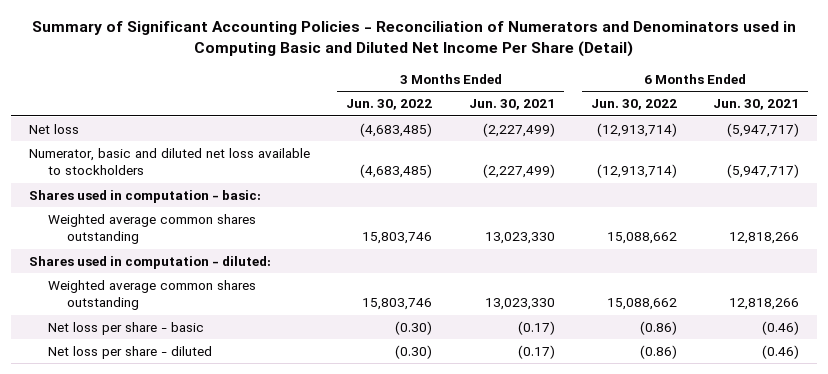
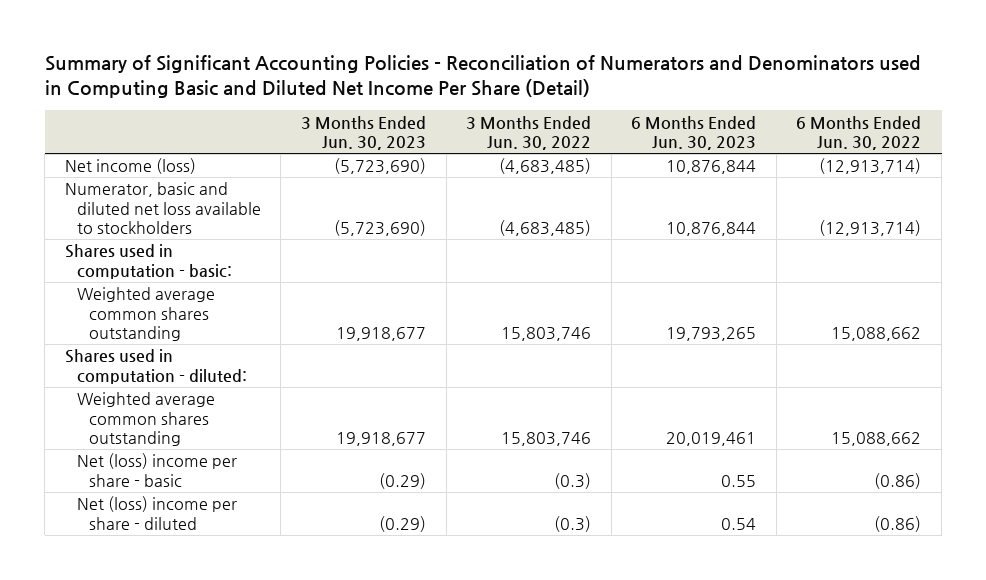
[468,99,555,111] Jun. 30, 2021 -> none
[713,99,800,111] Jun. 30, 2021 -> none
none -> [300,115,426,151] 3 Months Ended Jun. 30, 2023
none -> [631,115,757,151] 6 Months Ended Jun. 30, 2023
[29,123,80,134] Net loss -> [64,158,196,175] Net income (loss)
[48,321,205,335] Net loss per share - basic -> [76,453,237,487] Net (loss) income per share - basic
[395,320,433,335] (0.30) -> [554,472,592,489] (0.3)
[48,345,213,359] Net loss per share - diluted -> [76,496,237,530] Net (loss) income per share - diluted
[395,344,433,359] (0.30) -> [554,515,592,532] (0.3)

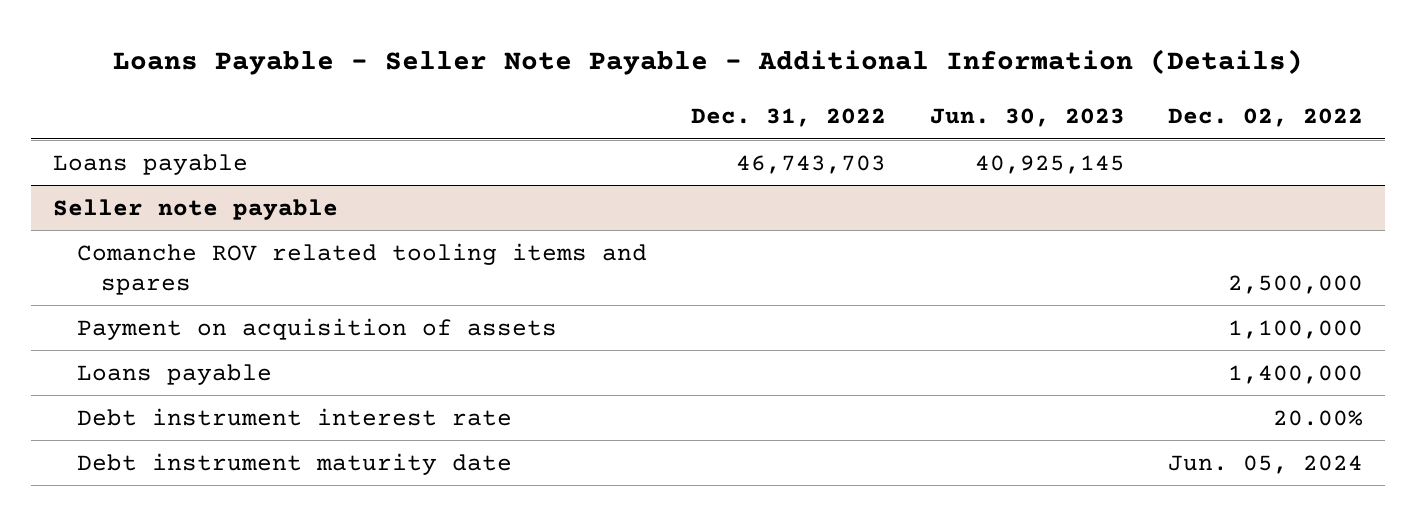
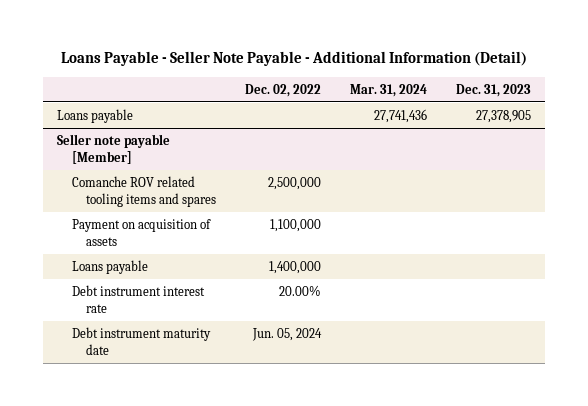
[113,49,1304,76] Loans Payable - Seller Note Payable - Additional Information (Details) -> [60,51,527,67] Loans Payable - Seller Note Payable - Additional Information (Detail)
[690,108,886,128] Dec. 31, 2022 -> none
[929,108,1125,128] Jun. 30, 2023 -> none
none -> [349,83,427,97] Mar. 31, 2024
none -> [455,83,531,97] Dec. 31, 2023
[53,198,339,220] Seller note payable -> [57,134,171,164] Seller note payable [Member]

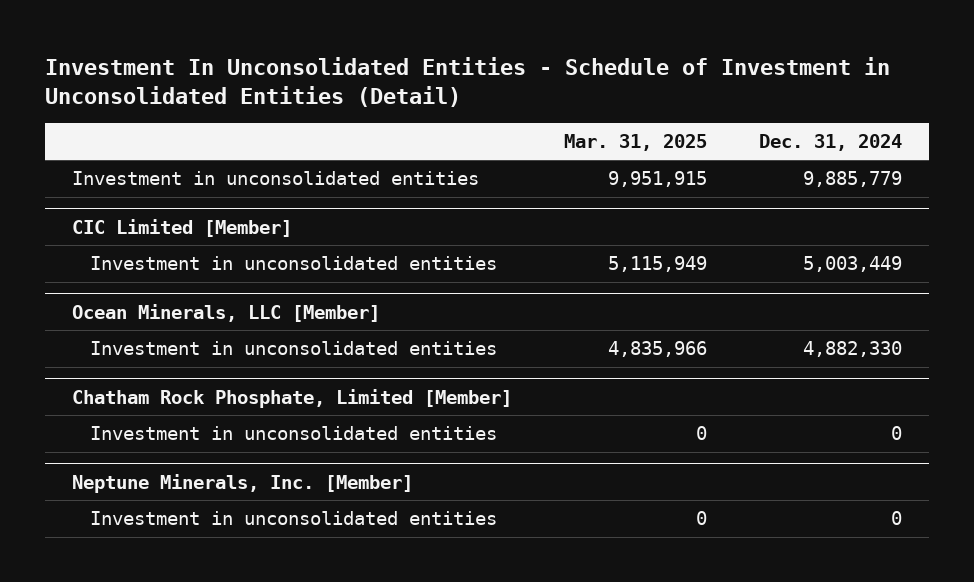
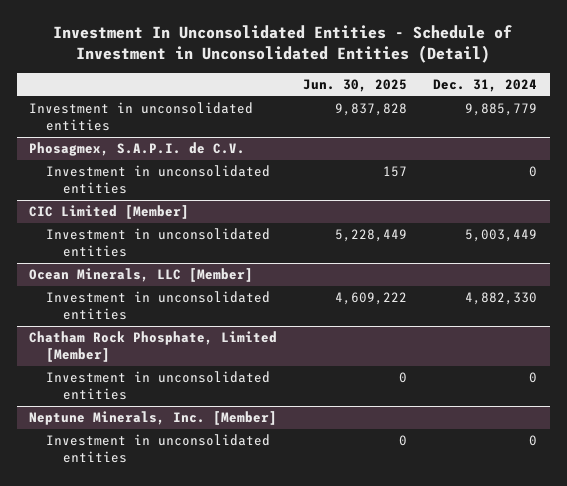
[564,133,708,151] Mar. 31, 2025 -> none
none -> [303,79,408,93] Jun. 30, 2025
none -> [29,142,246,157] Phosagmex, S.A.P.I. de C.V.
none -> [46,165,271,195] Investment in unconsolidated entities

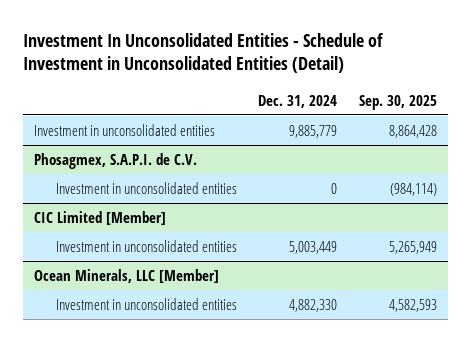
[303,79,408,93] Jun. 30, 2025 -> none
none -> [358,94,437,110] Sep. 30, 2025
[29,331,278,363] Chatham Rock Phosphate, Limited [Member] -> none
[46,371,271,401] Investment in unconsolidated entities -> none
[29,411,278,426] Neptune Minerals, Inc. [Member] -> none
[46,434,271,464] Investment in unconsolidated entities -> none

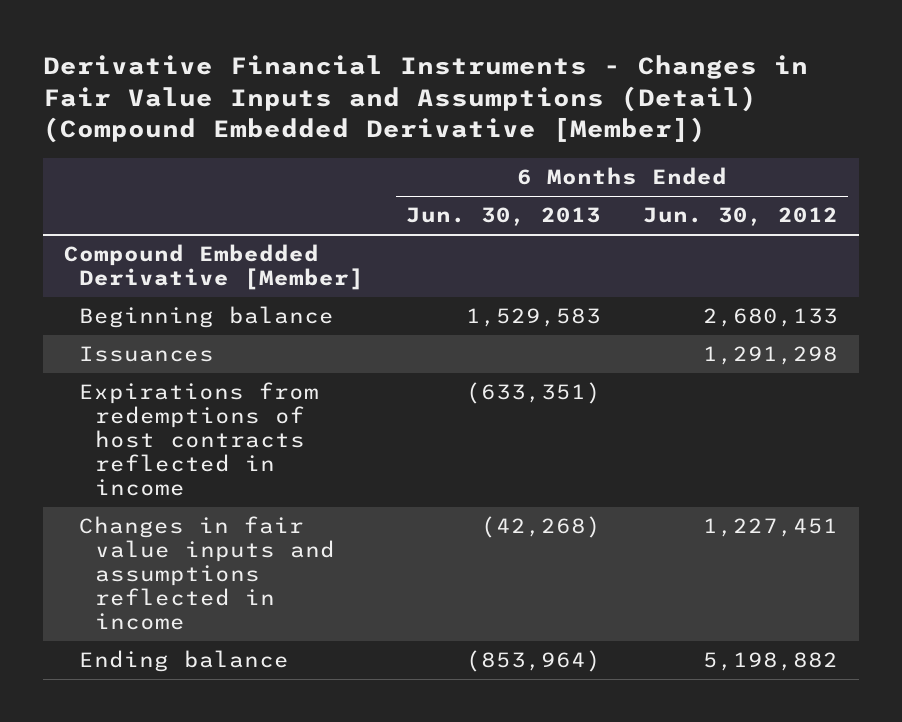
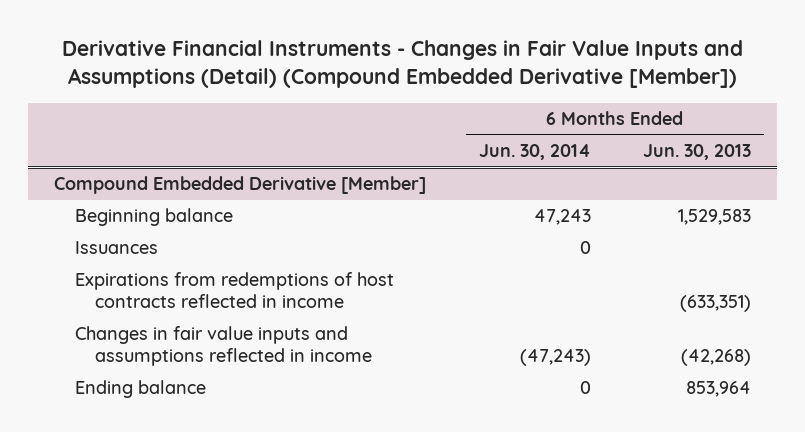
[642,207,838,227] Jun. 30, 2012 -> none
none -> [478,144,591,161] Jun. 30, 2014
[466,650,602,673] (853,964) -> [685,381,751,398] 853,964

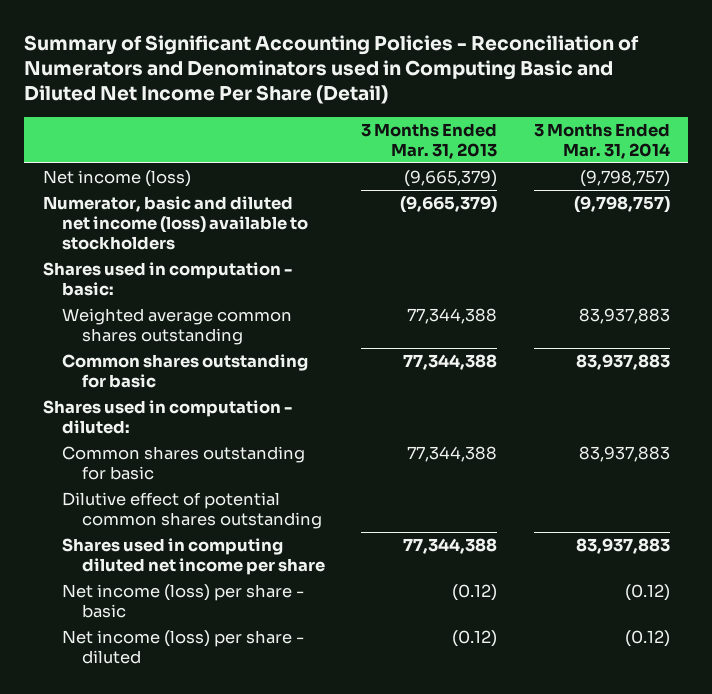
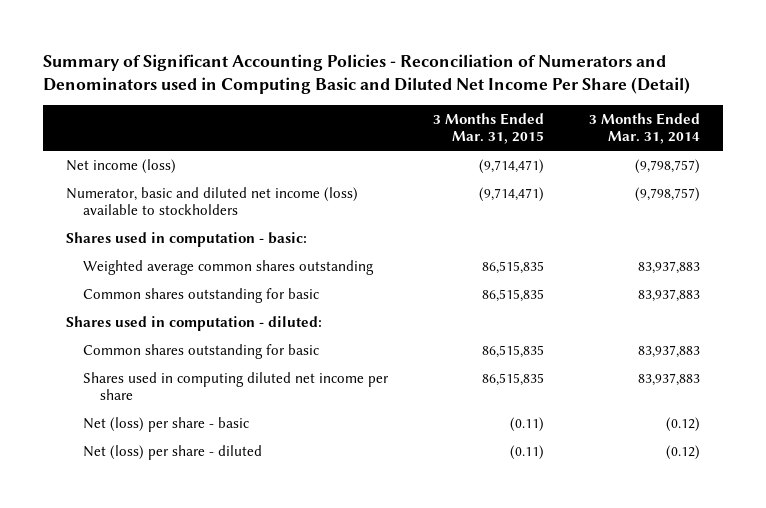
[361,122,498,159] 3 Months Ended Mar. 31, 2013 -> none
none -> [432,112,544,145] 3 Months Ended Mar. 31, 2015
[62,491,322,529] Dilutive effect of potential common shares outstanding -> none
[62,583,305,618] Net income (loss) per share - basic -> [82,416,249,432] Net (loss) per share - basic
[62,629,305,664] Net income (loss) per share - diluted -> [82,444,262,460] Net (loss) per share - diluted

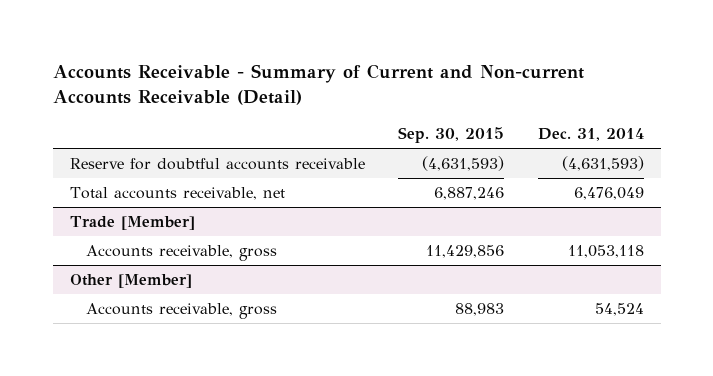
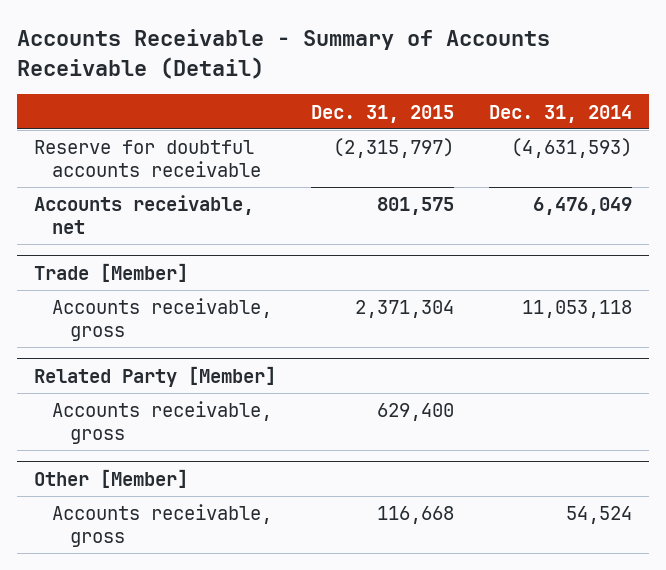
[52,63,584,105] Accounts Receivable - Summary of Current and Non-current Accounts Receivable (Detail) -> [17,29,551,79] Accounts Receivable - Summary of Accounts Receivable (Detail)
[398,127,505,144] Sep. 30, 2015 -> none
none -> [310,104,454,123] Dec. 31, 2015
[69,187,285,201] Total accounts receivable, net -> [34,195,255,235] Accounts receivable, net
none -> [34,365,277,387] Related Party [Member]
none -> [52,401,273,445] Accounts receivable, gross

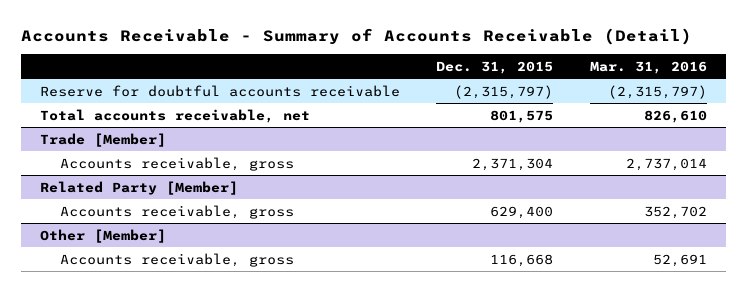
[488,104,632,123] Dec. 31, 2014 -> none
none -> [590,60,708,74] Mar. 31, 2016
[34,195,255,235] Accounts receivable, net -> [39,108,310,123] Total accounts receivable, net

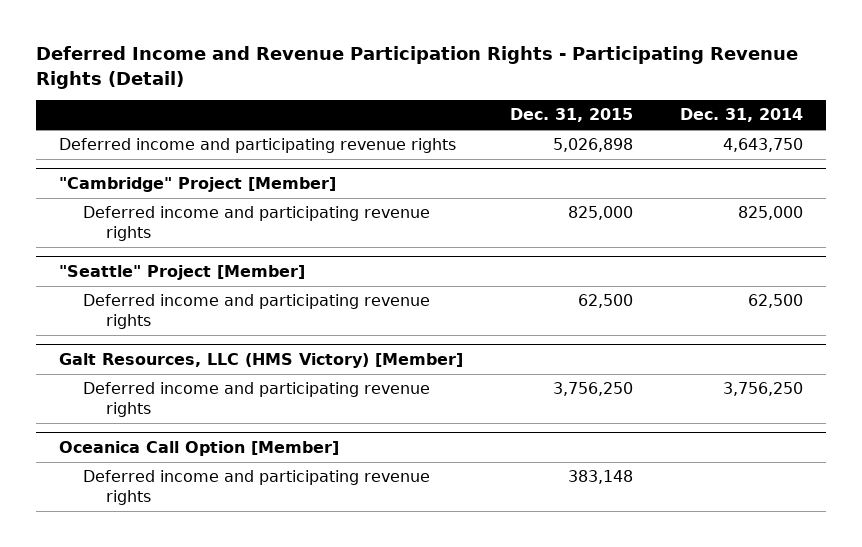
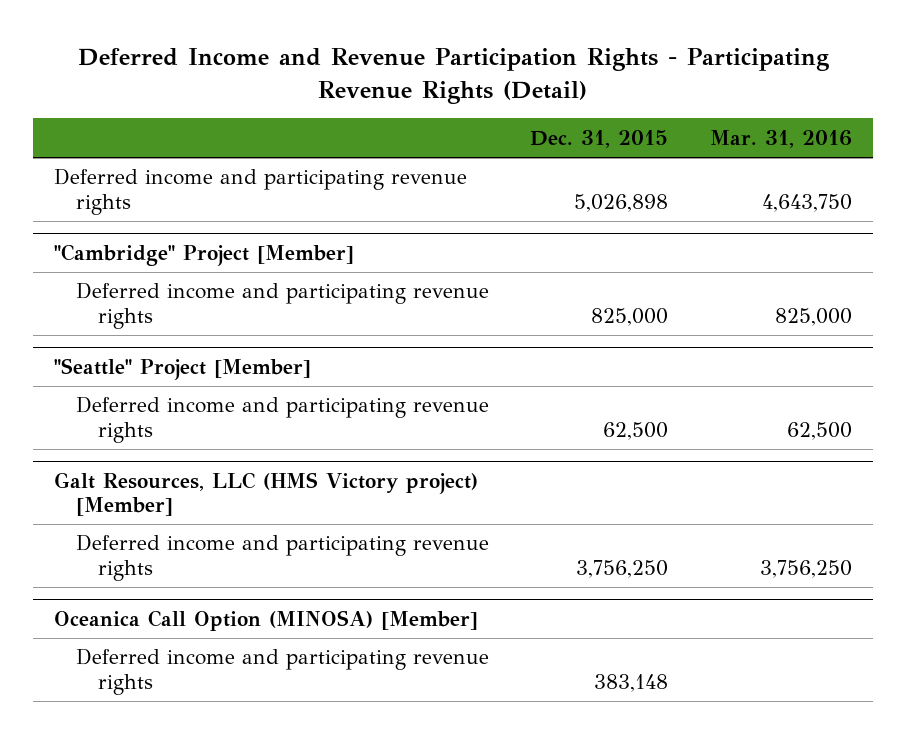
[680,108,804,123] Dec. 31, 2014 -> none
none -> [709,129,852,148] Mar. 31, 2016
[59,353,464,369] Galt Resources, LLC (HMS Victory) [Member] -> [53,471,478,517] Galt Resources, LLC (HMS Victory project) [Member]
[59,441,340,457] Oceanica Call Option [Member] -> [53,609,478,631] Oceanica Call Option (MINOSA) [Member]

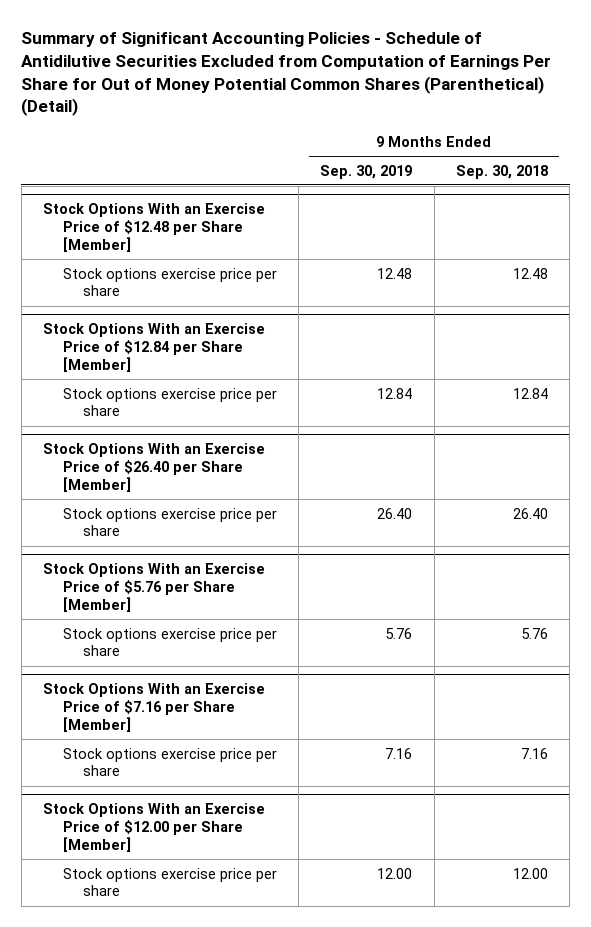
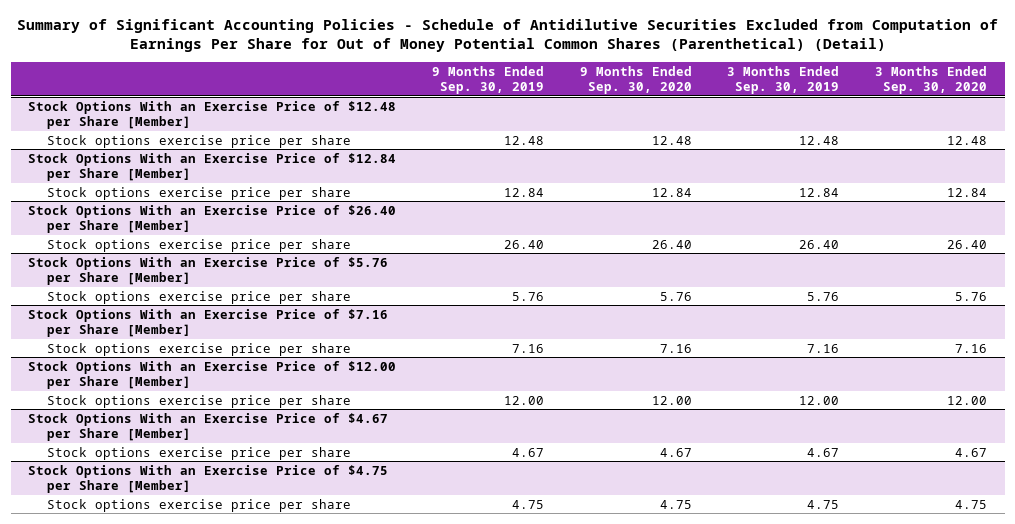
[455,164,548,179] Sep. 30, 2018 -> none
none -> [579,65,692,94] 9 Months Ended Sep. 30, 2020
none -> [727,65,840,94] 3 Months Ended Sep. 30, 2019
none -> [874,65,987,94] 3 Months Ended Sep. 30, 2020
none -> [28,412,389,442] Stock Options With an Exercise Price of $4.67 per Share [Member]
none -> [47,446,352,460] Stock options exercise price per share
none -> [28,464,389,494] Stock Options With an Exercise Price of $4.75 per Share [Member]
none -> [47,498,352,512] Stock options exercise price per share

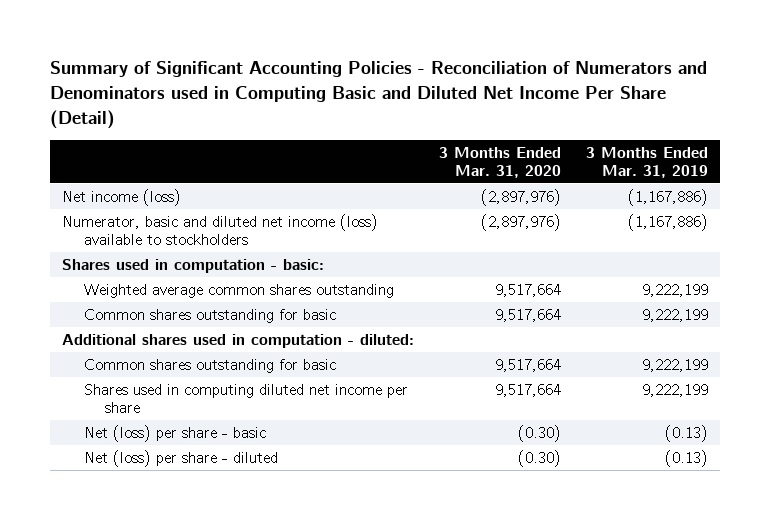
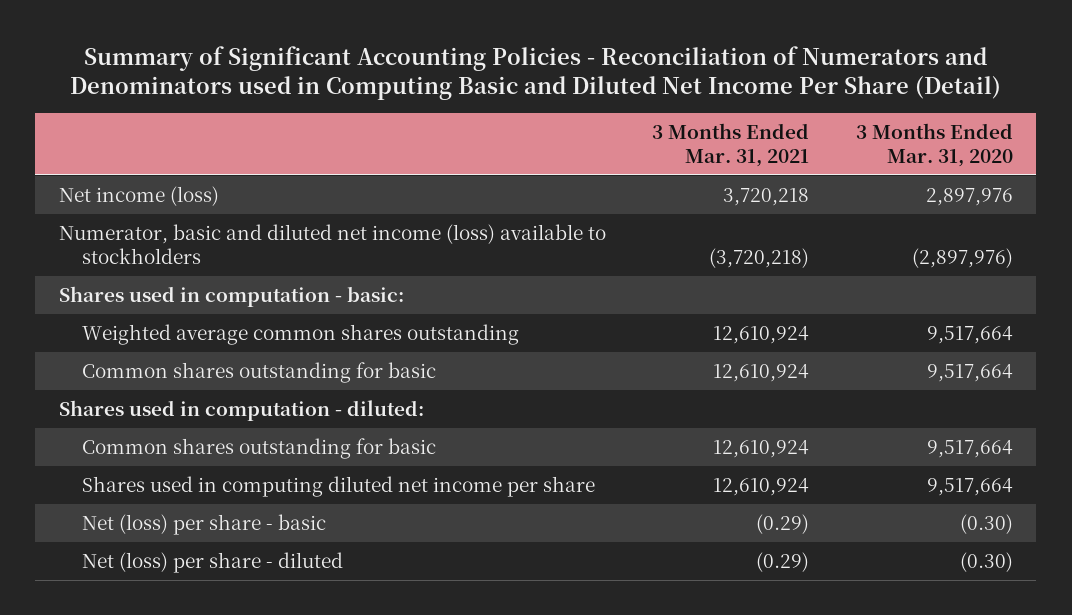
[585,146,708,178] 3 Months Ended Mar. 31, 2019 -> none
none -> [652,123,810,167] 3 Months Ended Mar. 31, 2021
[481,188,562,206] (2,897,976) -> [926,187,1014,206] 2,897,976
[62,333,415,348] Additional shares used in computation - diluted: -> [58,399,424,421] Shares used in computation - diluted:

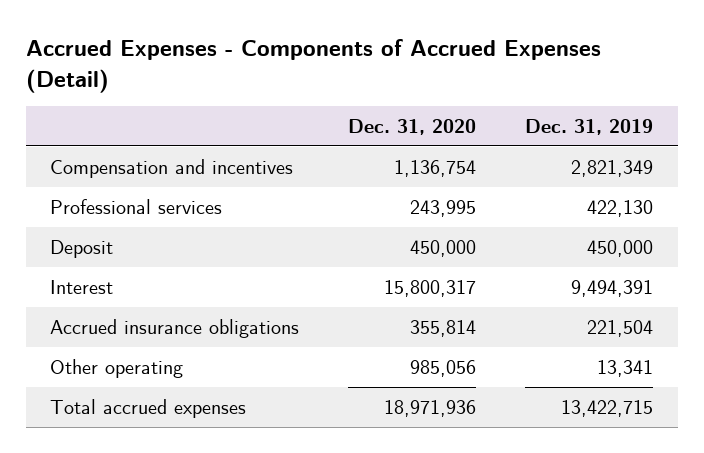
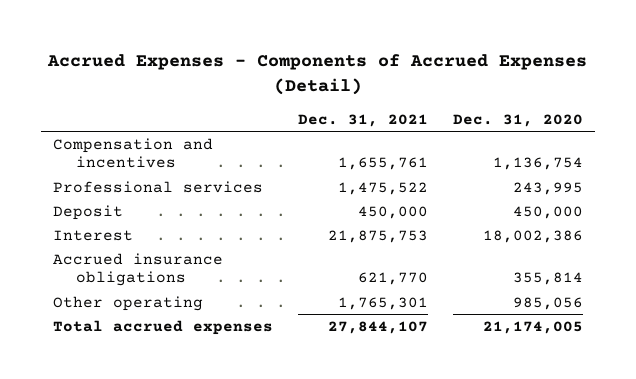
[525,118,654,135] Dec. 31, 2019 -> none
none -> [298,113,429,127] Dec. 31, 2021
[384,279,477,297] 15,800,317 -> [483,229,584,243] 18,002,386
[384,399,477,417] 18,971,936 -> [483,320,584,334] 21,174,005

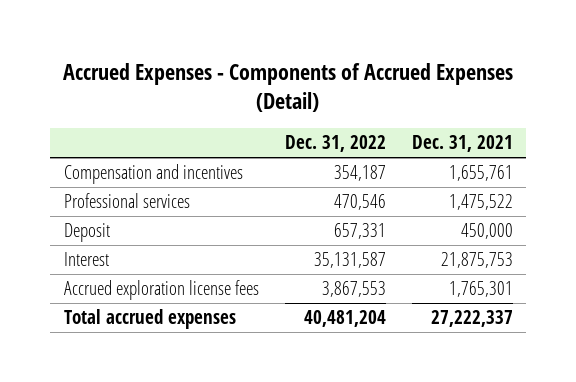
[453,113,584,127] Dec. 31, 2020 -> none
none -> [284,135,386,153] Dec. 31, 2022
[53,252,224,287] Accrued insurance obligations -> none
[53,295,204,311] Other operating -> [63,280,259,301] Accrued exploration license fees
[328,320,429,334] 27,844,107 -> [430,310,513,328] 27,222,337

